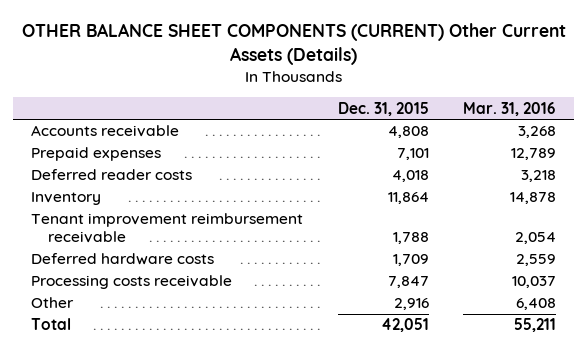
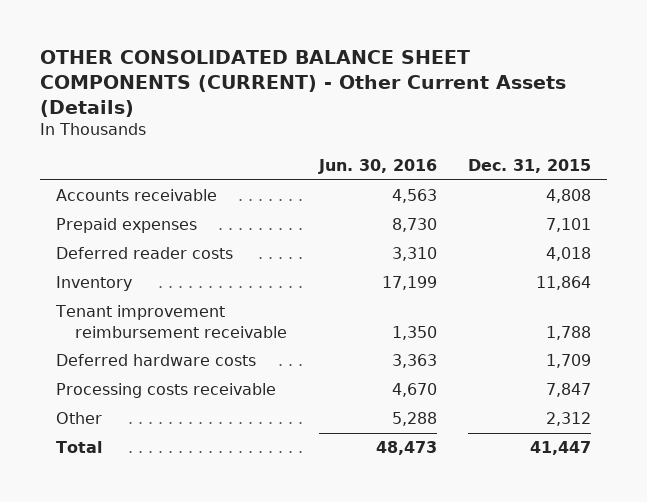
[21,23,566,66] OTHER BALANCE SHEET COMPONENTS (CURRENT) Other Current Assets (Details) -> [39,50,566,117] OTHER CONSOLIDATED BALANCE SHEET COMPONENTS (CURRENT) - Other Current Assets (Details)
[463,101,557,116] Mar. 31, 2016 -> none
none -> [317,159,437,175] Jun. 30, 2016
[393,298,429,311] 2,916 -> [546,412,592,427] 2,312
[380,318,429,333] 42,051 -> [530,441,592,456] 41,447

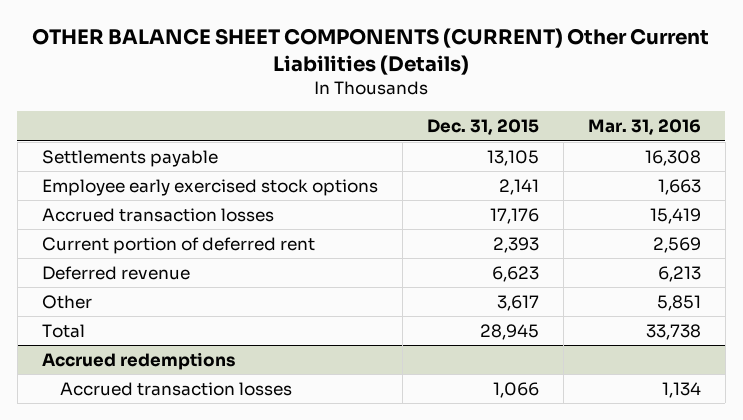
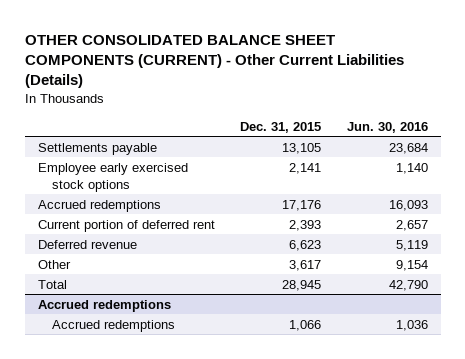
[32,28,710,75] OTHER BALANCE SHEET COMPONENTS (CURRENT) Other Current Liabilities (Details) -> [24,34,404,89] OTHER CONSOLIDATED BALANCE SHEET COMPONENTS (CURRENT) - Other Current Liabilities (Details)
[587,119,701,136] Mar. 31, 2016 -> none
none -> [346,121,428,133] Jun. 30, 2016
[41,207,274,222] Accrued transaction losses -> [37,199,161,212] Accrued redemptions
[59,381,292,396] Accrued transaction losses -> [51,319,175,332] Accrued redemptions

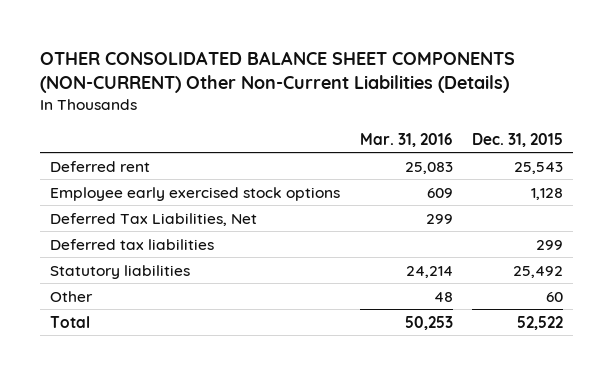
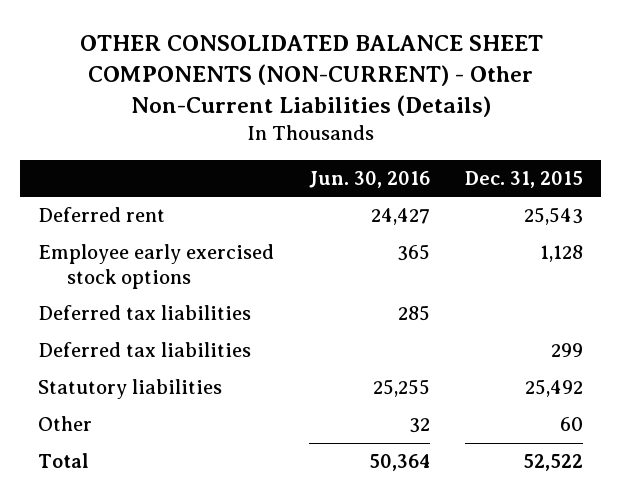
[40,50,516,94] OTHER CONSOLIDATED BALANCE SHEET COMPONENTS (NON-CURRENT) Other Non-Current Liabilities (Details) -> [79,34,543,117] OTHER CONSOLIDATED BALANCE SHEET COMPONENTS (NON-CURRENT) - Other Non-Current Liabilities (Details)
[359,132,453,147] Mar. 31, 2016 -> none
none -> [309,170,431,188] Jun. 30, 2016
[50,212,258,226] Deferred Tax Liabilities, Net -> [37,305,251,321] Deferred tax liabilities

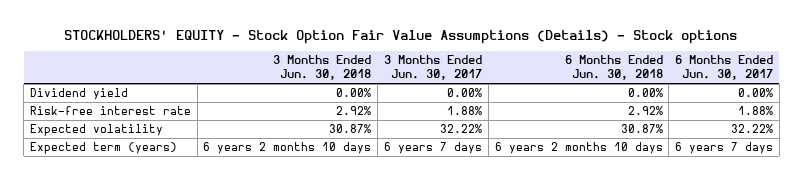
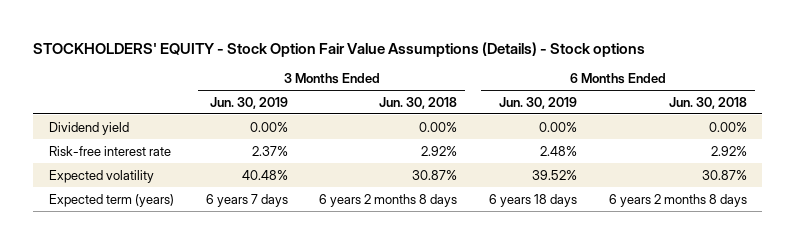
[383,55,482,81] 3 Months Ended Jun. 30, 2017 -> none
[675,55,774,81] 6 Months Ended Jun. 30, 2017 -> none
none -> [209,96,288,109] Jun. 30, 2019
none -> [499,96,578,109] Jun. 30, 2019
[203,142,372,155] 6 years 2 months 10 days -> [319,193,458,207] 6 years 2 months 8 days
[494,142,663,155] 6 years 2 months 10 days -> [608,193,747,207] 6 years 2 months 8 days

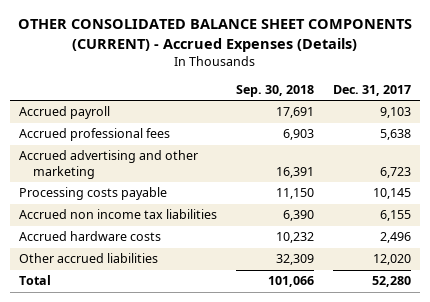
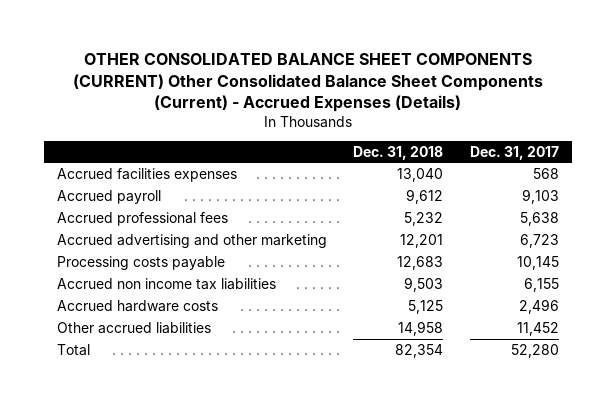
[17,19,412,52] OTHER CONSOLIDATED BALANCE SHEET COMPONENTS (CURRENT) - Accrued Expenses (Details) -> [72,53,543,113] OTHER CONSOLIDATED BALANCE SHEET COMPONENTS (CURRENT) Other Consolidated Balance Sheet Components (Current) - Accrued Expenses (Details)
[235,84,314,97] Sep. 30, 2018 -> none
none -> [353,145,444,160] Dec. 31, 2018
none -> [56,167,237,182] Accrued facilities expenses
[372,254,411,266] 12,020 -> [517,321,560,336] 11,452

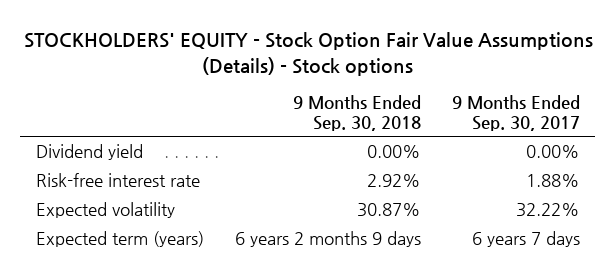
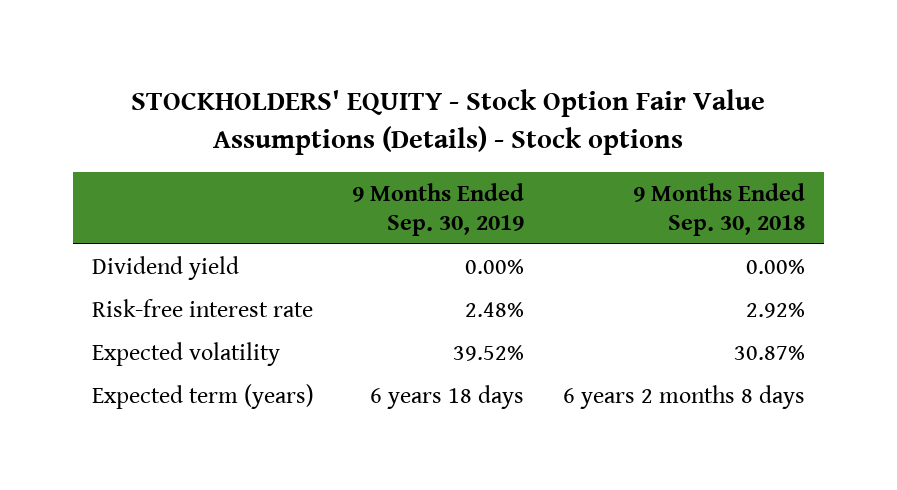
[451,95,580,131] 9 Months Ended Sep. 30, 2017 -> none
none -> [352,182,525,236] 9 Months Ended Sep. 30, 2019
[234,231,421,248] 6 years 2 months 9 days -> [562,384,805,409] 6 years 2 months 8 days

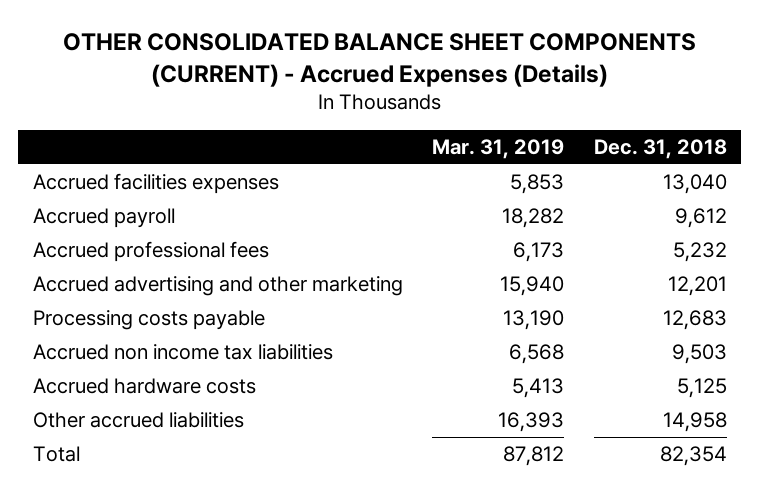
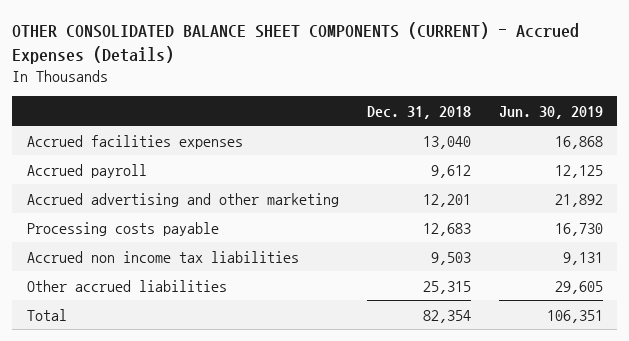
[432,138,565,159] Mar. 31, 2019 -> none
none -> [498,105,603,119] Jun. 30, 2019
[32,241,269,263] Accrued professional fees -> none
[32,378,256,395] Accrued hardware costs -> none
[662,412,727,433] 14,958 -> [422,280,471,294] 25,315

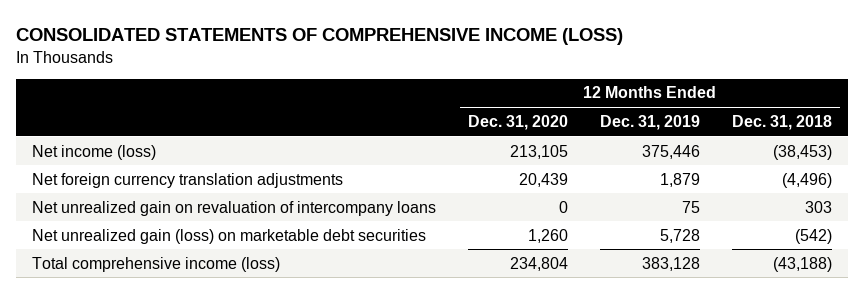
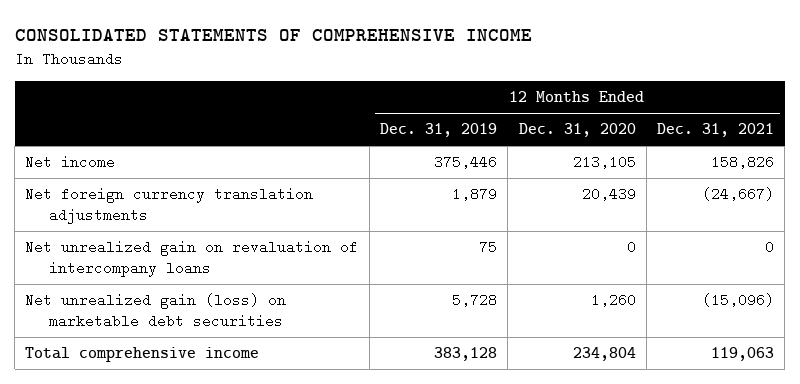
[16,27,624,45] CONSOLIDATED STATEMENTS OF COMPREHENSIVE INCOME (LOSS) -> [14,29,532,42] CONSOLIDATED STATEMENTS OF COMPREHENSIVE INCOME
[732,114,833,130] Dec. 31, 2018 -> none
none -> [657,123,775,138] Dec. 31, 2021
[32,144,157,160] Net income (loss) -> [25,155,116,170] Net income
[32,256,281,272] Total comprehensive income (loss) -> [25,347,260,363] Total comprehensive income

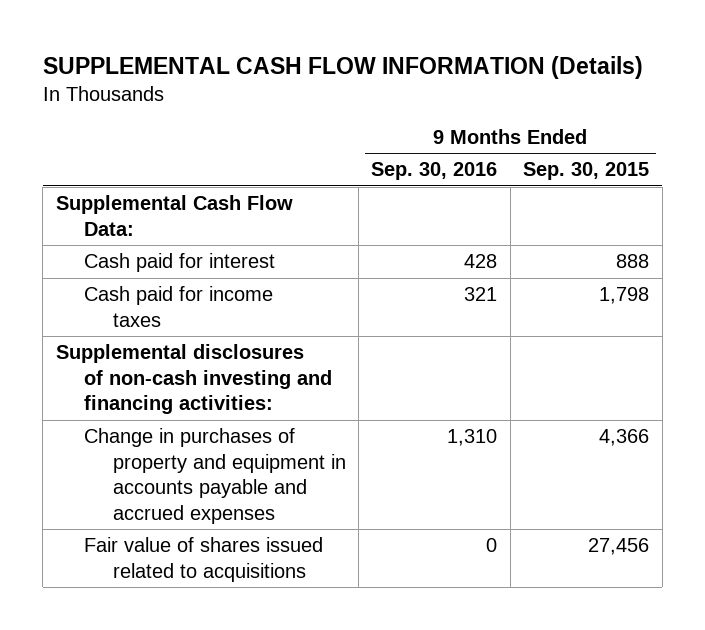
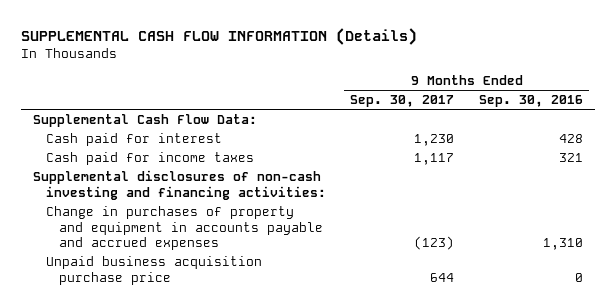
[523,162,650,181] Sep. 30, 2015 -> none
none -> [350,95,455,108] Sep. 30, 2017
[84,537,324,582] Fair value of shares issued related to acquisitions -> [45,256,262,285] Unpaid business acquisition purchase price

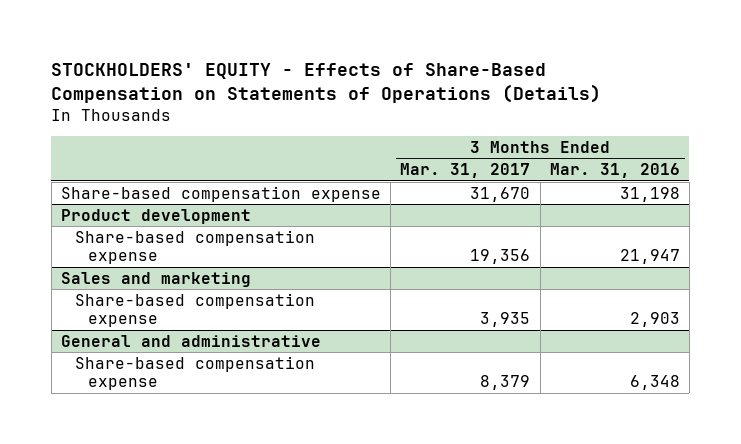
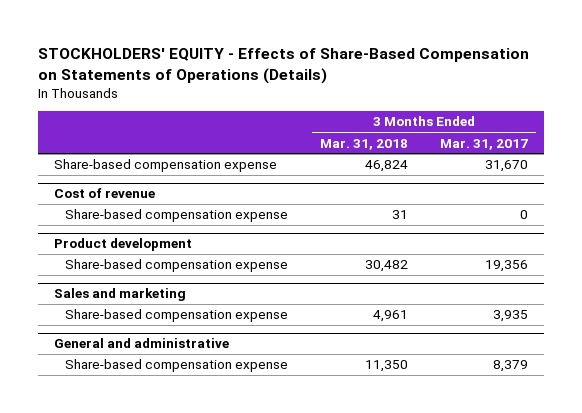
[549,163,680,179] Mar. 31, 2016 -> none
none -> [319,138,408,150] Mar. 31, 2018
none -> [54,188,156,199] Cost of revenue
none -> [64,209,288,223] Share-based compensation expense

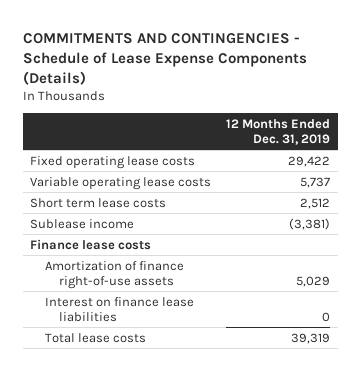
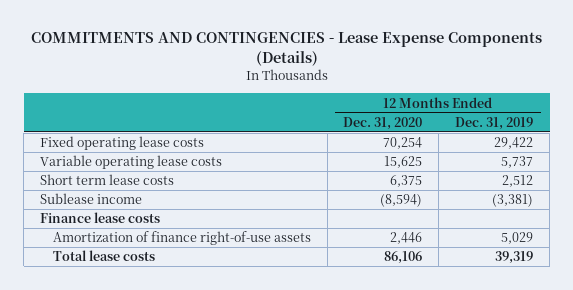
[22,32,307,85] COMMITMENTS AND CONTINGENCIES - Schedule of Lease Expense Components (Details) -> [30,32,542,67] COMMITMENTS AND CONTINGENCIES - Lease Expense Components (Details)
none -> [343,116,423,130] Dec. 31, 2020
[44,296,194,322] Interest on finance lease liabilities -> none

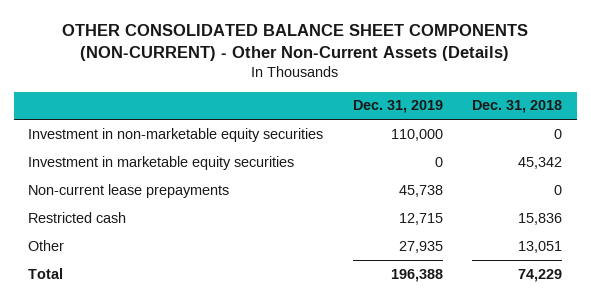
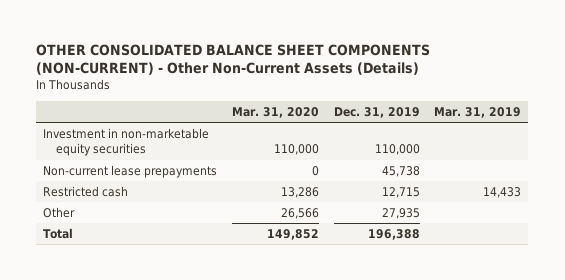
[472,100,563,114] Dec. 31, 2018 -> none
none -> [232,106,320,118] Mar. 31, 2020
none -> [434,106,522,118] Mar. 31, 2019
[28,155,295,170] Investment in marketable equity securities -> none

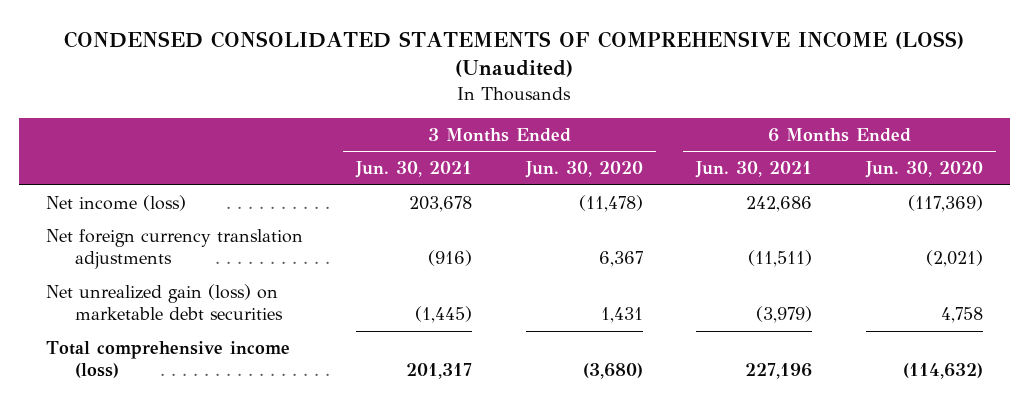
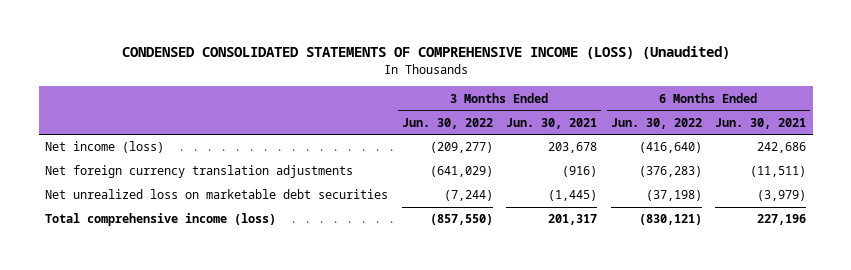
[524,161,643,179] Jun. 30, 2020 -> none
[864,161,983,179] Jun. 30, 2020 -> none
none -> [401,117,493,129] Jun. 30, 2022
none -> [610,117,702,129] Jun. 30, 2022
[45,283,283,321] Net unrealized gain (loss) on marketable debt securities -> [45,189,389,200] Net unrealized loss on marketable debt securities

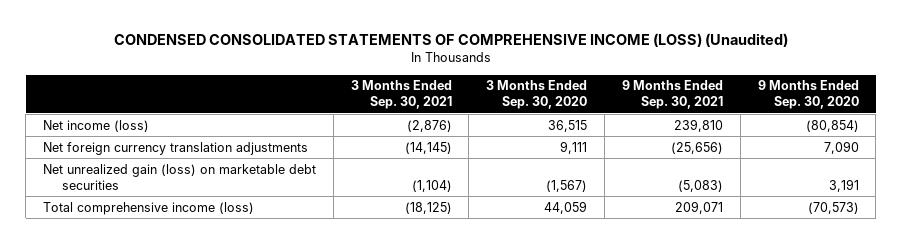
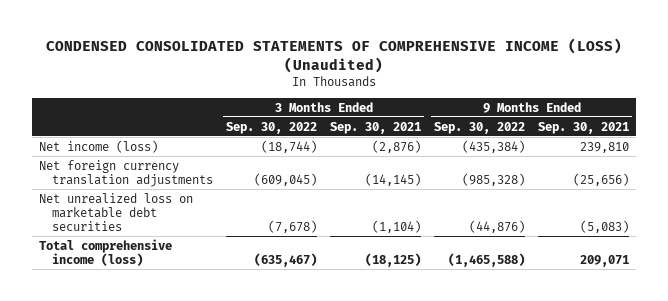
[486,80,588,110] 3 Months Ended Sep. 30, 2020 -> none
[757,80,859,110] 9 Months Ended Sep. 30, 2020 -> none
none -> [226,121,318,134] Sep. 30, 2022
none -> [434,121,526,134] Sep. 30, 2022
[43,163,317,190] Net unrealized gain (loss) on marketable debt securities -> [38,192,193,231] Net unrealized loss on marketable debt securities

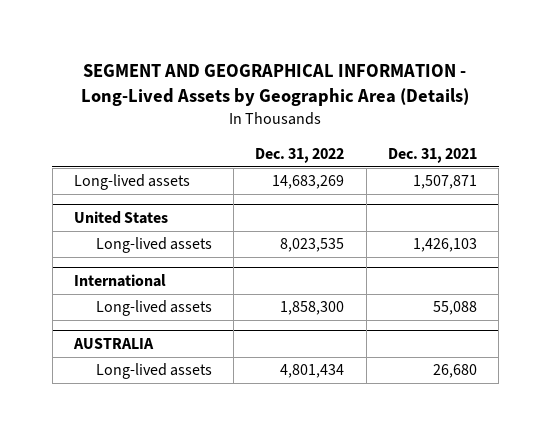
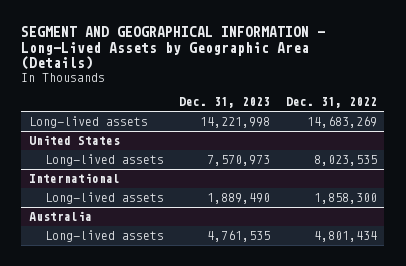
[387,147,477,163] Dec. 31, 2021 -> none
none -> [179,97,271,109] Dec. 31, 2023
[72,337,154,349] AUSTRALIA -> [28,211,92,222] Australia

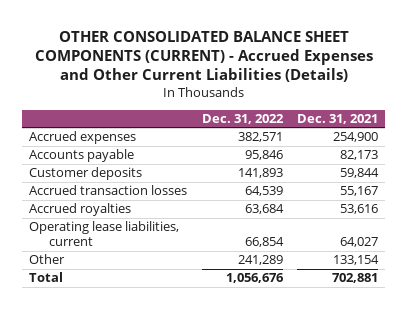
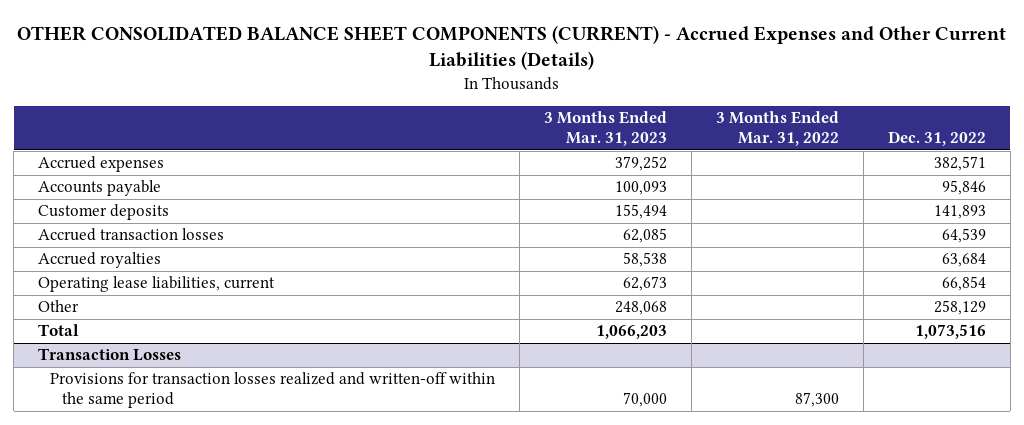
[296,113,378,124] Dec. 31, 2021 -> none
none -> [544,111,668,147] 3 Months Ended Mar. 31, 2023
none -> [716,111,840,147] 3 Months Ended Mar. 31, 2022
[237,255,283,266] 241,289 -> [933,300,986,316] 258,129
[225,273,284,284] 1,056,676 -> [914,324,986,340] 1,073,516
none -> [38,348,182,362] Transaction Losses
none -> [50,372,496,409] Provisions for transaction losses realized and written-off within the same period

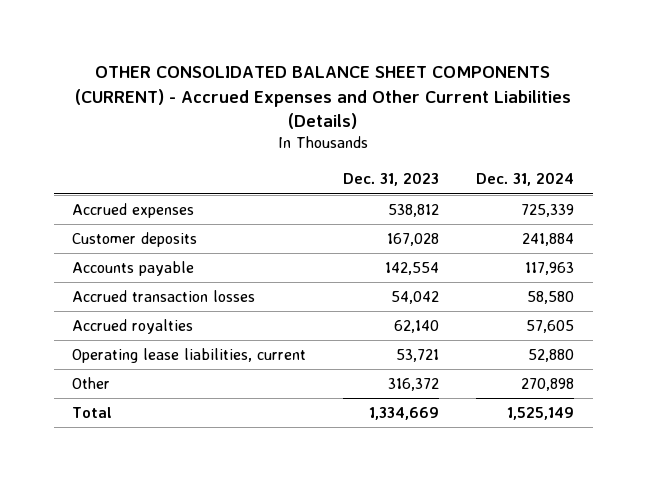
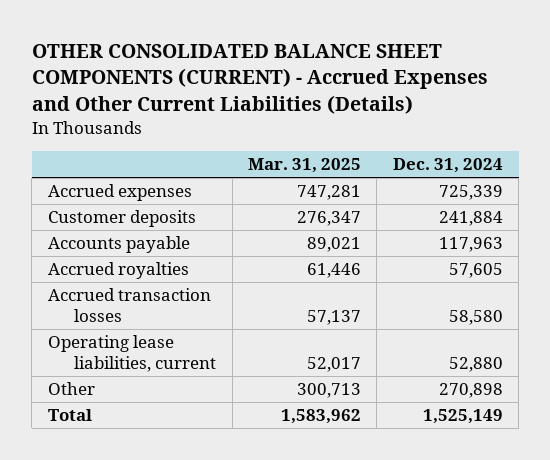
[343,172,440,187] Dec. 31, 2023 -> none
none -> [247,158,361,174] Mar. 31, 2025
[72,290,256,303] Accrued transaction losses -> [47,288,211,323] Accrued transaction losses

